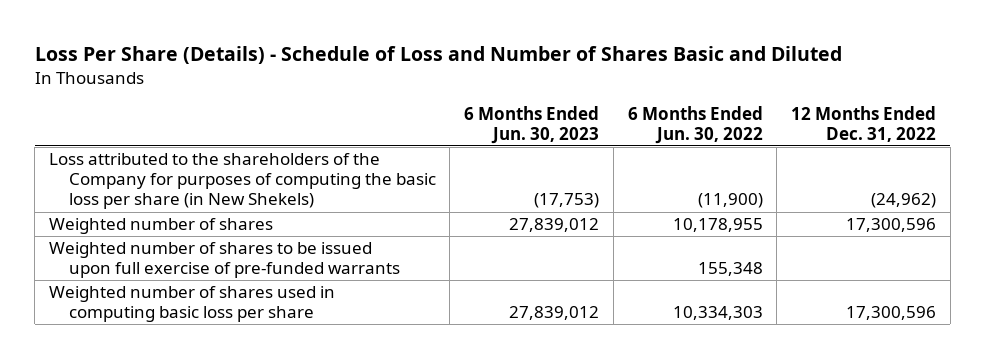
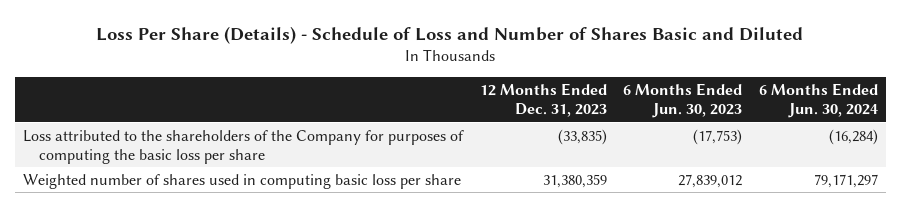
[627,105,763,144] 6 Months Ended Jun. 30, 2022 -> none
[791,105,937,142] 12 Months Ended Dec. 31, 2022 -> none
none -> [479,82,607,118] 12 Months Ended Dec. 31, 2023
none -> [758,82,878,119] 6 Months Ended Jun. 30, 2024
[48,218,273,235] Weighted number of shares -> none
[48,242,400,279] Weighted number of shares to be issued upon full exercise of pre-funded warrants -> none
[48,153,436,210] Loss attributed to the shareholders of the Company for purposes of computing the basic loss per share (in New Shekels) -> [23,129,465,165] Loss attributed to the shareholders of the Company for purposes of computing the basic loss per share

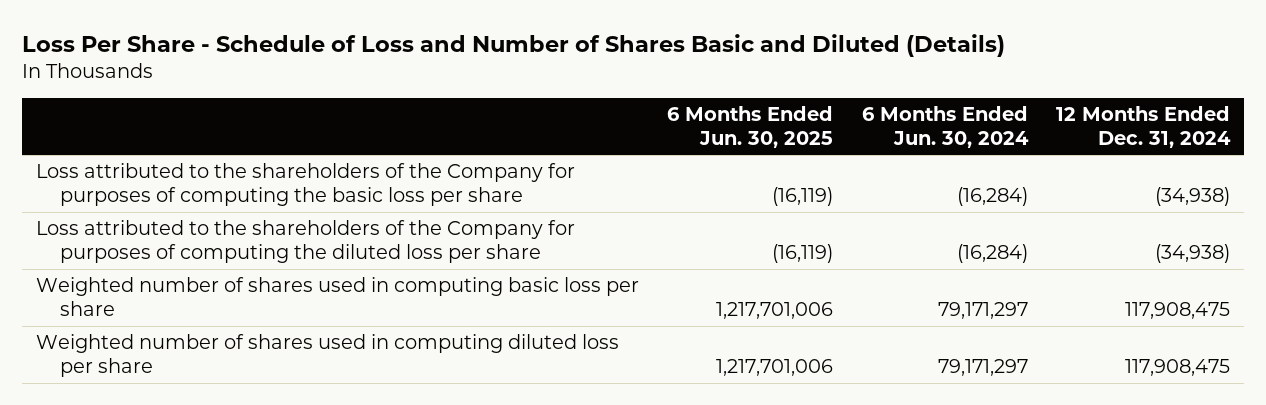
[96,25,804,44] Loss Per Share (Details) - Schedule of Loss and Number of Shares Basic and Diluted -> [21,34,1005,58] Loss Per Share - Schedule of Loss and Number of Shares Basic and Diluted (Details)
[479,82,607,118] 12 Months Ended Dec. 31, 2023 -> none
[623,82,743,119] 6 Months Ended Jun. 30, 2023 -> none
none -> [667,106,834,148] 6 Months Ended Jun. 30, 2025
none -> [1056,106,1232,148] 12 Months Ended Dec. 31, 2024
none -> [35,220,575,263] Loss attributed to the shareholders of the Company for purposes of computing the diluted loss per share
none -> [35,334,619,377] Weighted number of shares used in computing diluted loss per share

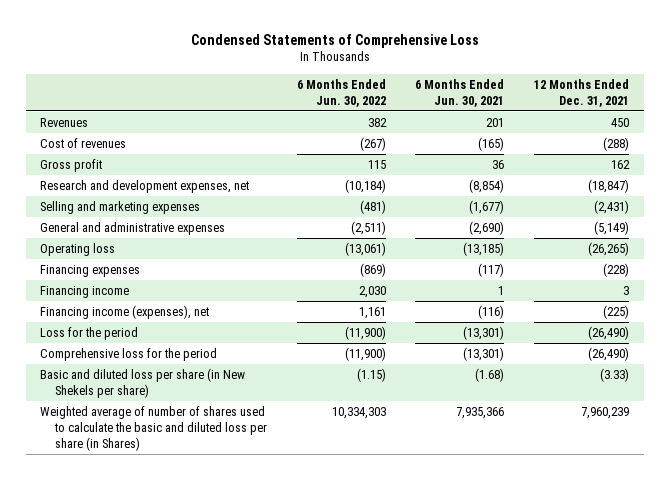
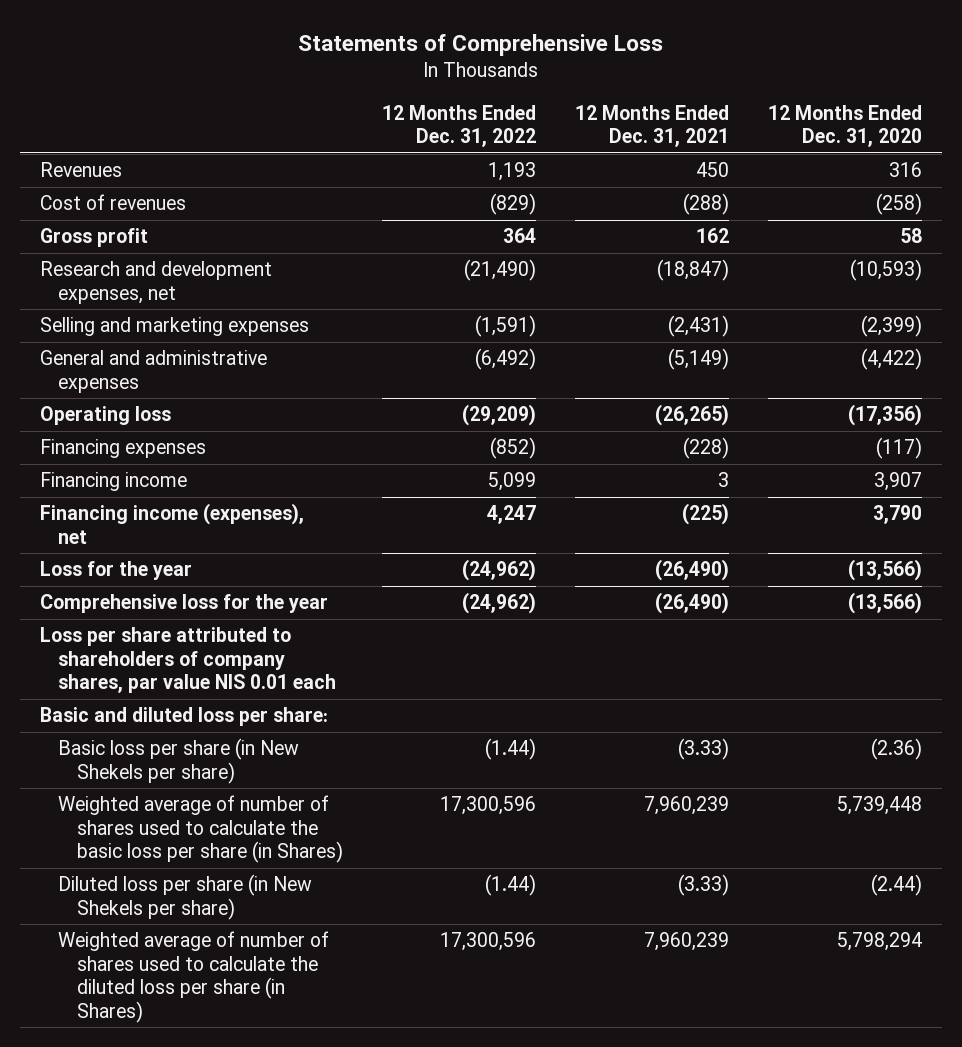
[190,33,479,48] Condensed Statements of Comprehensive Loss -> [298,33,664,56] Statements of Comprehensive Loss
[296,78,386,107] 6 Months Ended Jun. 30, 2022 -> none
[415,78,505,107] 6 Months Ended Jun. 30, 2021 -> none
none -> [381,104,536,148] 12 Months Ended Dec. 31, 2022
none -> [768,104,923,148] 12 Months Ended Dec. 31, 2020
[40,327,139,341] Loss for the period -> [39,561,192,581] Loss for the year
[40,348,218,362] Comprehensive loss for the period -> [39,594,328,614] Comprehensive loss for the year
none -> [39,627,337,694] Loss per share attributed to shareholders of company shares, par value NIS 0.01 each
none -> [39,707,328,727] Basic and diluted loss per share:
[40,368,246,398] Basic and diluted loss per share (in New Shekels per share) -> [58,738,300,784] Basic loss per share (in New Shekels per share)
[40,406,268,451] Weighted average of number of shares used to calculate the basic and diluted loss per share (in Shares) -> [58,795,343,864] Weighted average of number of shares used to calculate the basic loss per share (in Shares)
none -> [58,874,313,920] Diluted loss per share (in New Shekels per share)
none -> [58,931,330,1023] Weighted average of number of shares used to calculate the diluted loss per share (in Shares)

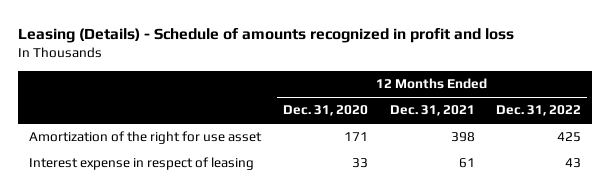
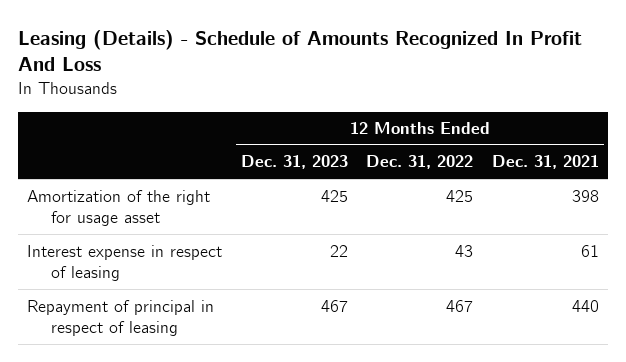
[18,28,515,44] Leasing (Details) - Schedule of amounts recognized in profit and loss -> [18,29,583,72] Leasing (Details) - Schedule of Amounts Recognized In Profit And Loss
[282,105,368,117] Dec. 31, 2020 -> none
none -> [240,155,348,170] Dec. 31, 2023
[29,131,263,145] Amortization of the right for use asset -> [27,189,211,227] Amortization of the right for usage asset
none -> [27,299,215,337] Repayment of principal in respect of leasing

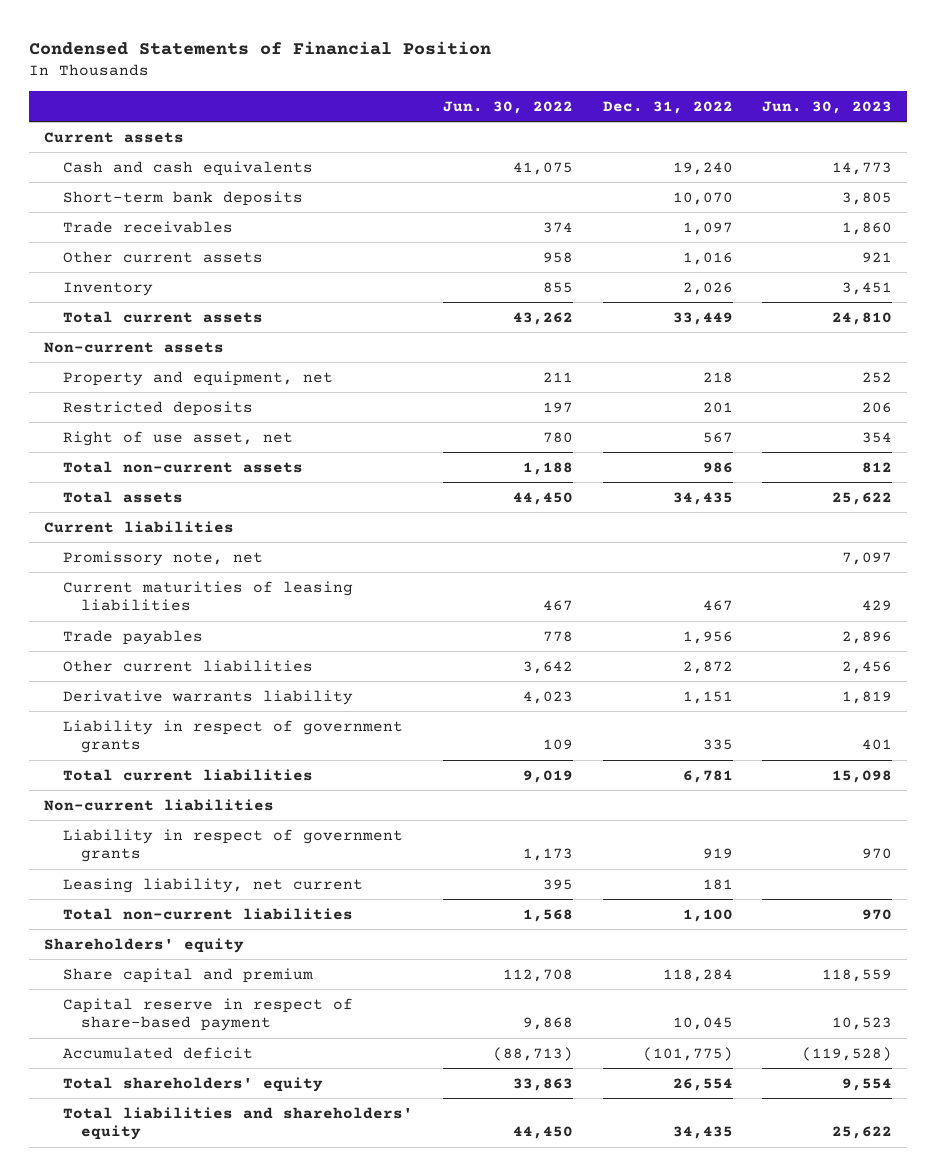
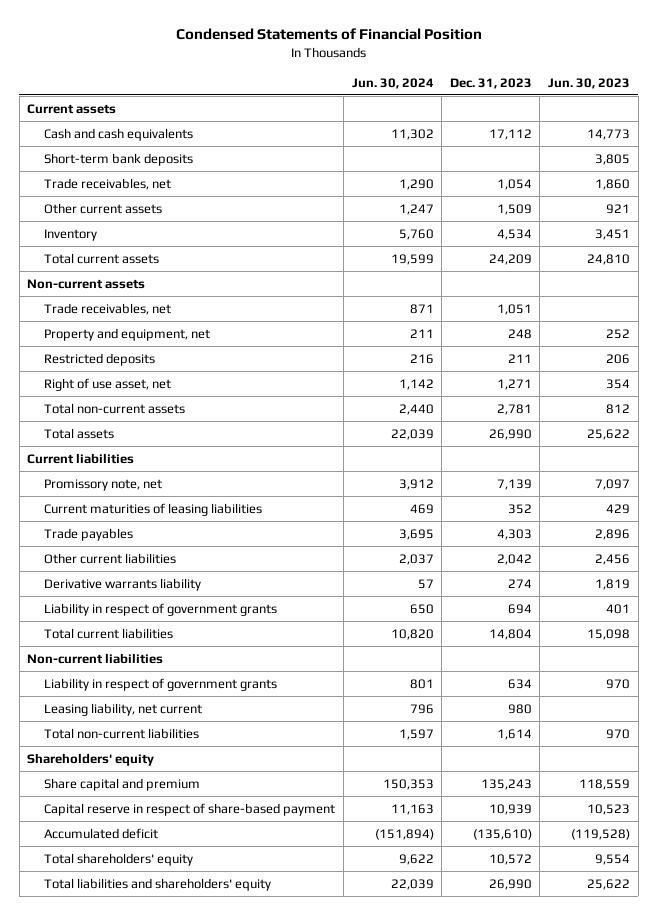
[442,100,573,114] Jun. 30, 2022 -> none
[602,100,733,114] Dec. 31, 2022 -> none
none -> [351,77,434,89] Jun. 30, 2024
none -> [449,77,532,89] Dec. 31, 2023
[62,220,233,233] Trade receivables -> [44,177,172,190] Trade receivables, net
none -> [44,302,172,315] Trade receivables, net

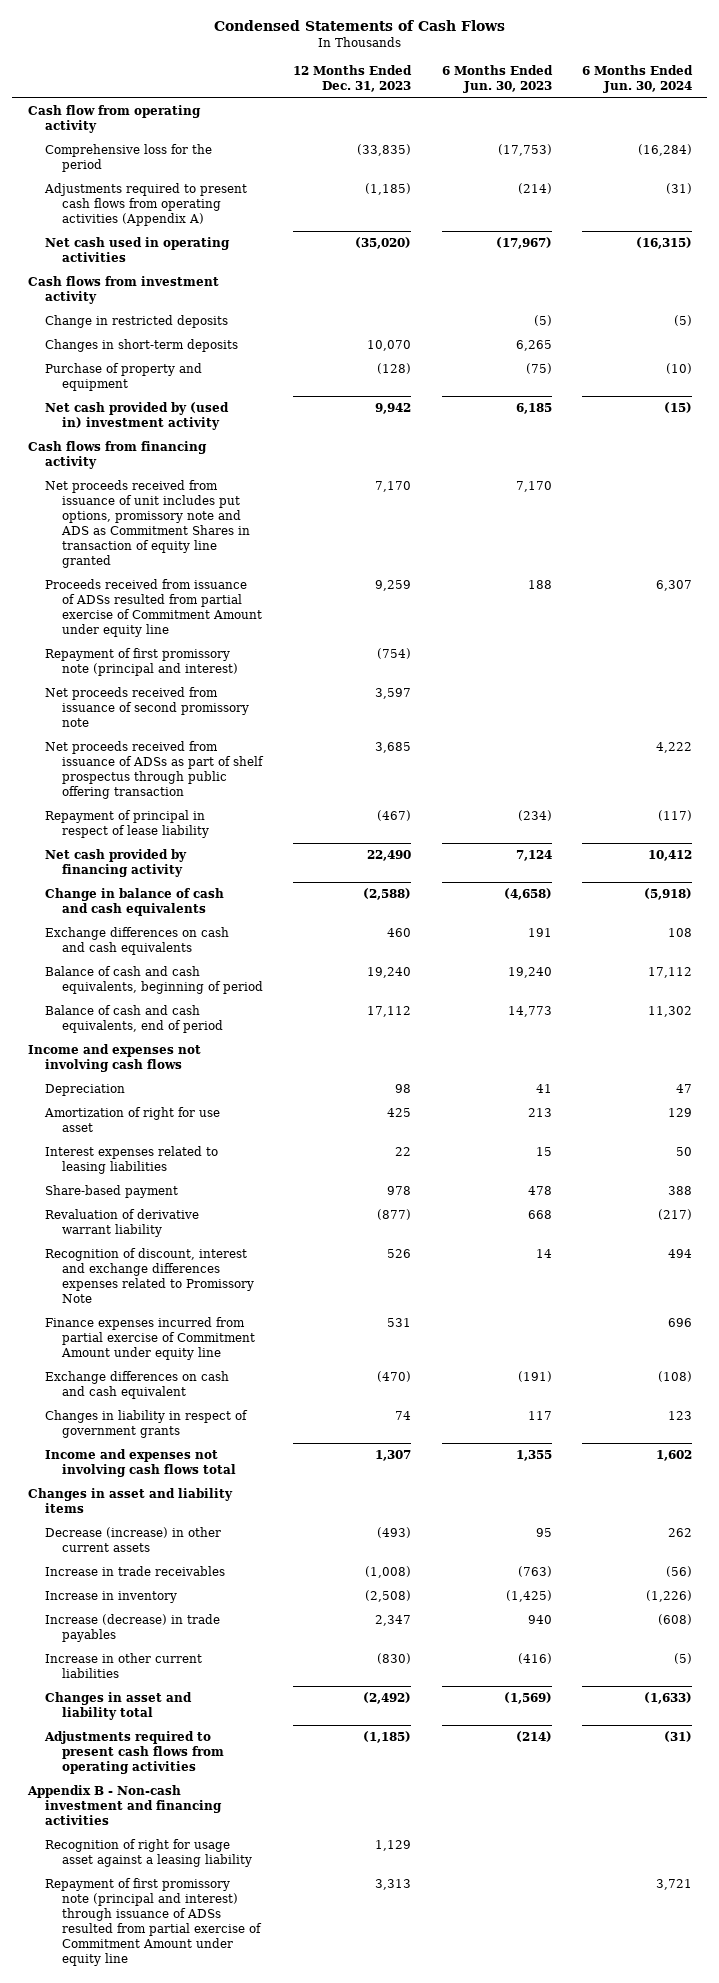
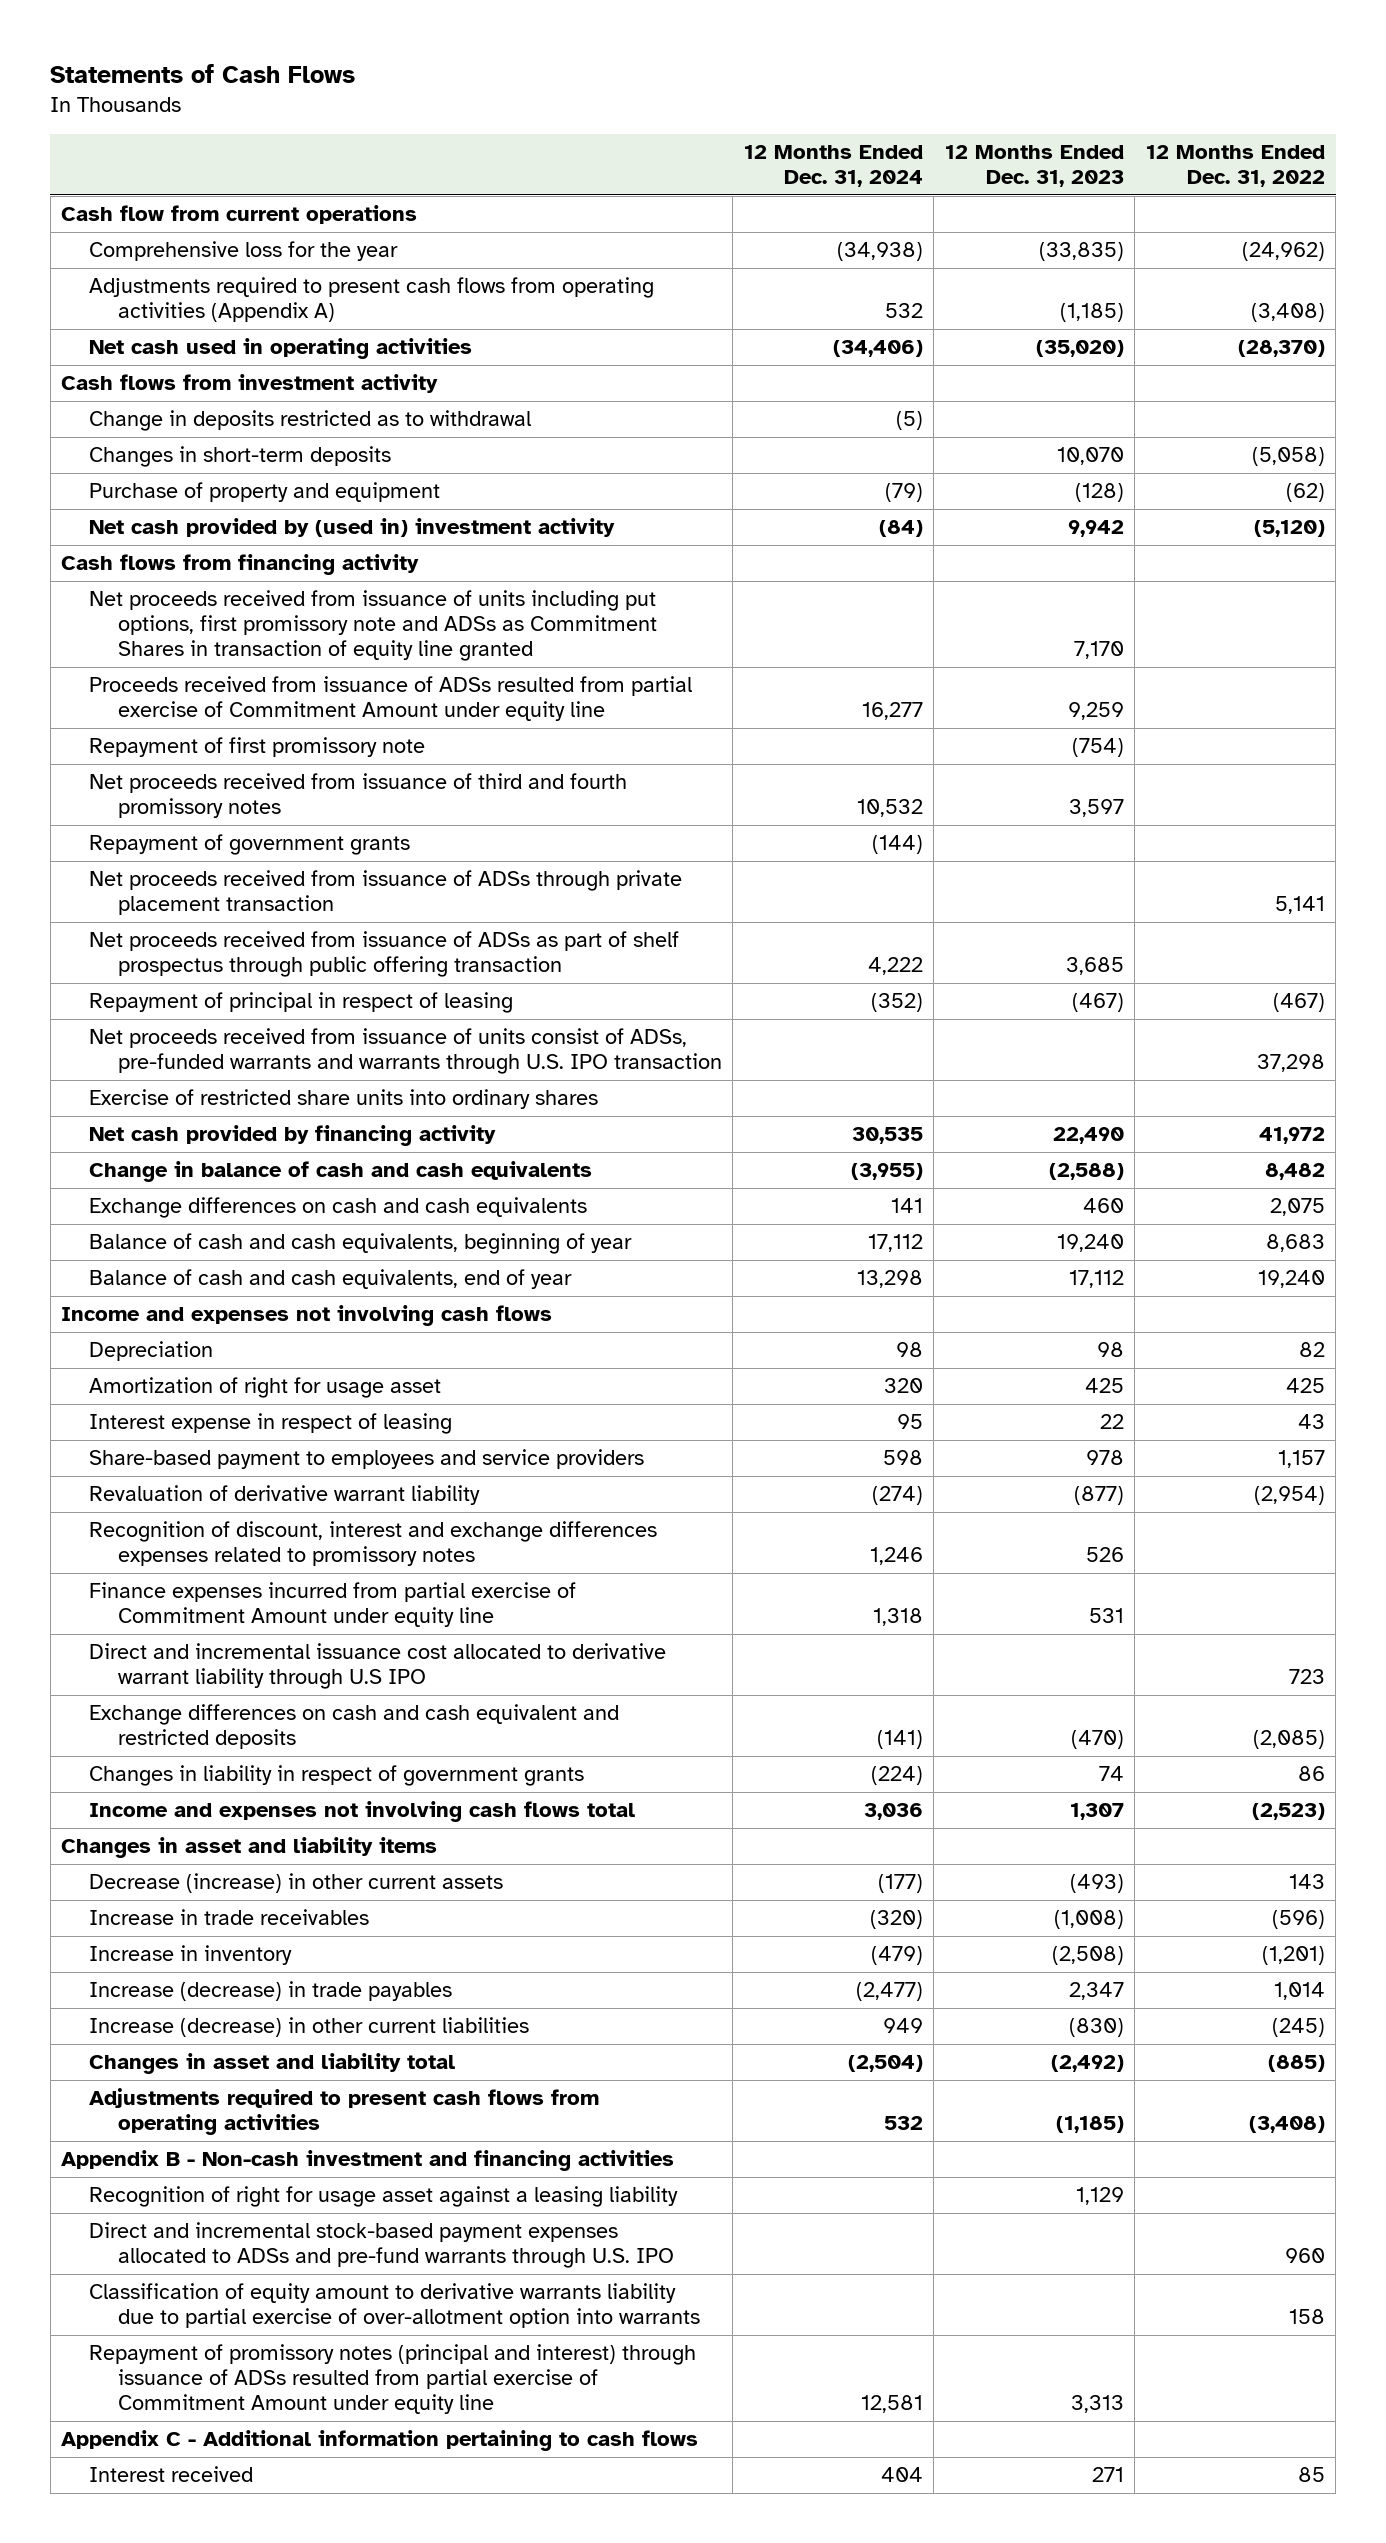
[213,19,505,31] Condensed Statements of Cash Flows -> [50,64,356,84] Statements of Cash Flows
[441,65,553,94] 6 Months Ended Jun. 30, 2023 -> none
[581,65,693,94] 6 Months Ended Jun. 30, 2024 -> none
none -> [743,145,923,187] 12 Months Ended Dec. 31, 2024
none -> [1145,145,1325,187] 12 Months Ended Dec. 31, 2022
[27,105,201,134] Cash flow from operating activity -> [61,205,418,225] Cash flow from current operations
[44,144,212,173] Comprehensive loss for the period -> [89,241,399,262] Comprehensive loss for the year
[44,315,228,329] Change in restricted deposits -> [89,410,532,432] Change in deposits restricted as to withdrawal
[44,480,251,569] Net proceeds received from issuance of unit includes put options, promissory note and ADS as Commitment Shares in transaction of equity line granted -> [89,590,657,661] Net proceeds received from issuance of units including put options, first promissory note and ADSs as Commitment Shares in transaction of equity line granted
[44,648,239,677] Repayment of first promissory note (principal and interest) -> [89,737,426,758] Repayment of first promissory note
[44,687,250,728] Net proceeds received from issuance of second promissory note -> [89,773,628,819] Net proceeds received from issuance of third and fourth promissory notes
none -> [89,834,411,856] Repayment of government grants
none -> [89,870,683,916] Net proceeds received from issuance of ADSs through private placement transaction
[44,810,210,839] Repayment of principal in respect of lease liability -> [89,992,514,1014] Repayment of principal in respect of leasing
none -> [89,1028,722,1075] Net proceeds received from issuance of units consist of ADSs, pre-funded warrants and warrants through U.S. IPO transaction
none -> [89,1089,599,1110] Exercise of restricted share units into ordinary shares
[44,966,264,995] Balance of cash and cash equivalents, beginning of period -> [89,1233,633,1255] Balance of cash and cash equivalents, beginning of year
[44,1005,224,1034] Balance of cash and cash equivalents, end of period -> [89,1269,573,1290] Balance of cash and cash equivalents, end of year
[43,1107,220,1133] Amortization of right for use asset -> [89,1377,442,1399] Amortization of right for usage asset
[44,1146,218,1175] Interest expenses related to leasing liabilities -> [89,1413,453,1435] Interest expense in respect of leasing
[44,1185,178,1199] Share-based payment -> [89,1449,645,1470] Share-based payment to employees and service providers
[44,1248,255,1304] Recognition of discount, interest and exchange differences expenses related to Promissory Note -> [89,1521,658,1567] Recognition of discount, interest and exchange differences expenses related to promissory notes
none -> [89,1643,667,1690] Direct and incremental issuance cost allocated to derivative warrant liability through U.S IPO
[44,1371,229,1400] Exchange differences on cash and cash equivalent -> [89,1704,620,1750] Exchange differences on cash and cash equivalent and restricted deposits
[44,1653,202,1679] Increase in other current liabilities -> [89,2017,530,2038] Increase (decrease) in other current liabilities
none -> [89,2222,674,2269] Direct and incremental stock-based payment expenses allocated to ADSs and pre-fund warrants through U.S. IPO
none -> [89,2283,700,2329] Classification of equity amount to derivative warrants liability due to partial exercise of over-allotment option into warrants
[44,1878,263,1967] Repayment of first promissory note (principal and interest) through issuance of ADSs resulted from partial exercise of Commitment Amount under equity line -> [89,2344,697,2414] Repayment of promissory notes (principal and interest) through issuance of ADSs resulted from partial exercise of Commitment Amount under equity line
none -> [61,2430,699,2452] Appendix C - Additional information pertaining to cash flows
none -> [89,2466,254,2483] Interest received

